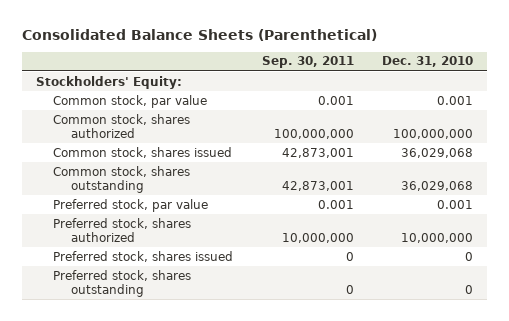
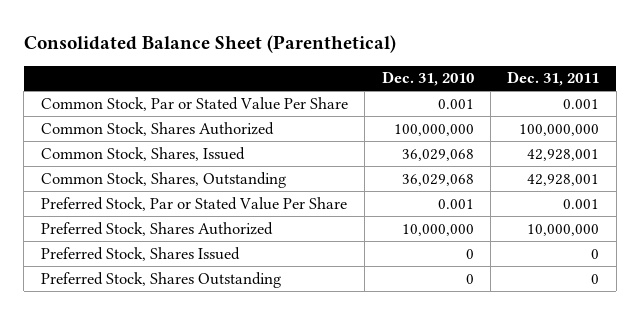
[21,28,377,41] Consolidated Balance Sheets (Parenthetical) -> [23,35,396,54] Consolidated Balance Sheet (Parenthetical)
[261,56,354,69] Sep. 30, 2011 -> none
none -> [507,71,600,87] Dec. 31, 2011
[35,75,182,89] Stockholders' Equity: -> none
[53,94,208,108] Common stock, par value -> [40,96,348,111] Common Stock, Par or Stated Value Per Share
[53,113,191,138] Common stock, shares authorized -> [40,121,274,136] Common Stock, Shares Authorized
[53,146,233,158] Common stock, shares issued -> [40,146,245,161] Common Stock, Shares, Issued
[53,165,191,193] Common stock, shares outstanding -> [40,171,286,188] Common Stock, Shares, Outstanding
[53,198,209,212] Preferred stock, par value -> [40,196,347,211] Preferred Stock, Par or Stated Value Per Share
[53,217,192,242] Preferred stock, shares authorized -> [40,221,273,236] Preferred Stock, Shares Authorized
[53,250,234,262] Preferred stock, shares issued -> [40,246,240,261] Preferred Stock, Shares Issued
[53,269,192,297] Preferred stock, shares outstanding -> [40,271,281,288] Preferred Stock, Shares Outstanding

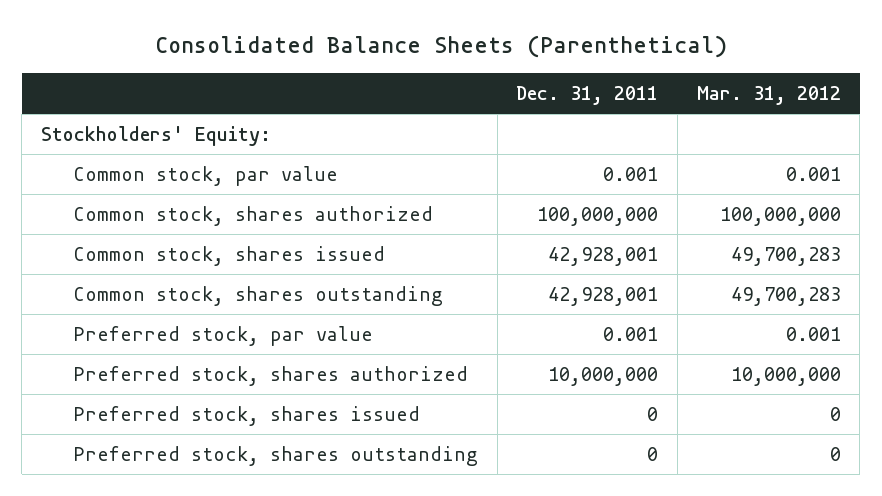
[23,35,396,54] Consolidated Balance Sheet (Parenthetical) -> [154,35,727,59] Consolidated Balance Sheets (Parenthetical)
[381,71,474,87] Dec. 31, 2010 -> none
none -> [696,86,841,106] Mar. 31, 2012
none -> [41,125,272,146] Stockholders' Equity:
[40,96,348,111] Common Stock, Par or Stated Value Per Share -> [72,165,338,186] Common stock, par value
[40,121,274,136] Common Stock, Shares Authorized -> [72,205,433,226] Common stock, shares authorized
[40,146,245,161] Common Stock, Shares, Issued -> [72,245,385,266] Common stock, shares issued
[40,171,286,188] Common Stock, Shares, Outstanding -> [72,285,443,306] Common stock, shares outstanding
[40,196,347,211] Preferred Stock, Par or Stated Value Per Share -> [72,325,373,346] Preferred stock, par value
[40,221,273,236] Preferred Stock, Shares Authorized -> [72,365,468,386] Preferred stock, shares authorized
[40,246,240,261] Preferred Stock, Shares Issued -> [72,405,420,426] Preferred stock, shares issued
[40,271,281,288] Preferred Stock, Shares Outstanding -> [72,445,478,466] Preferred stock, shares outstanding

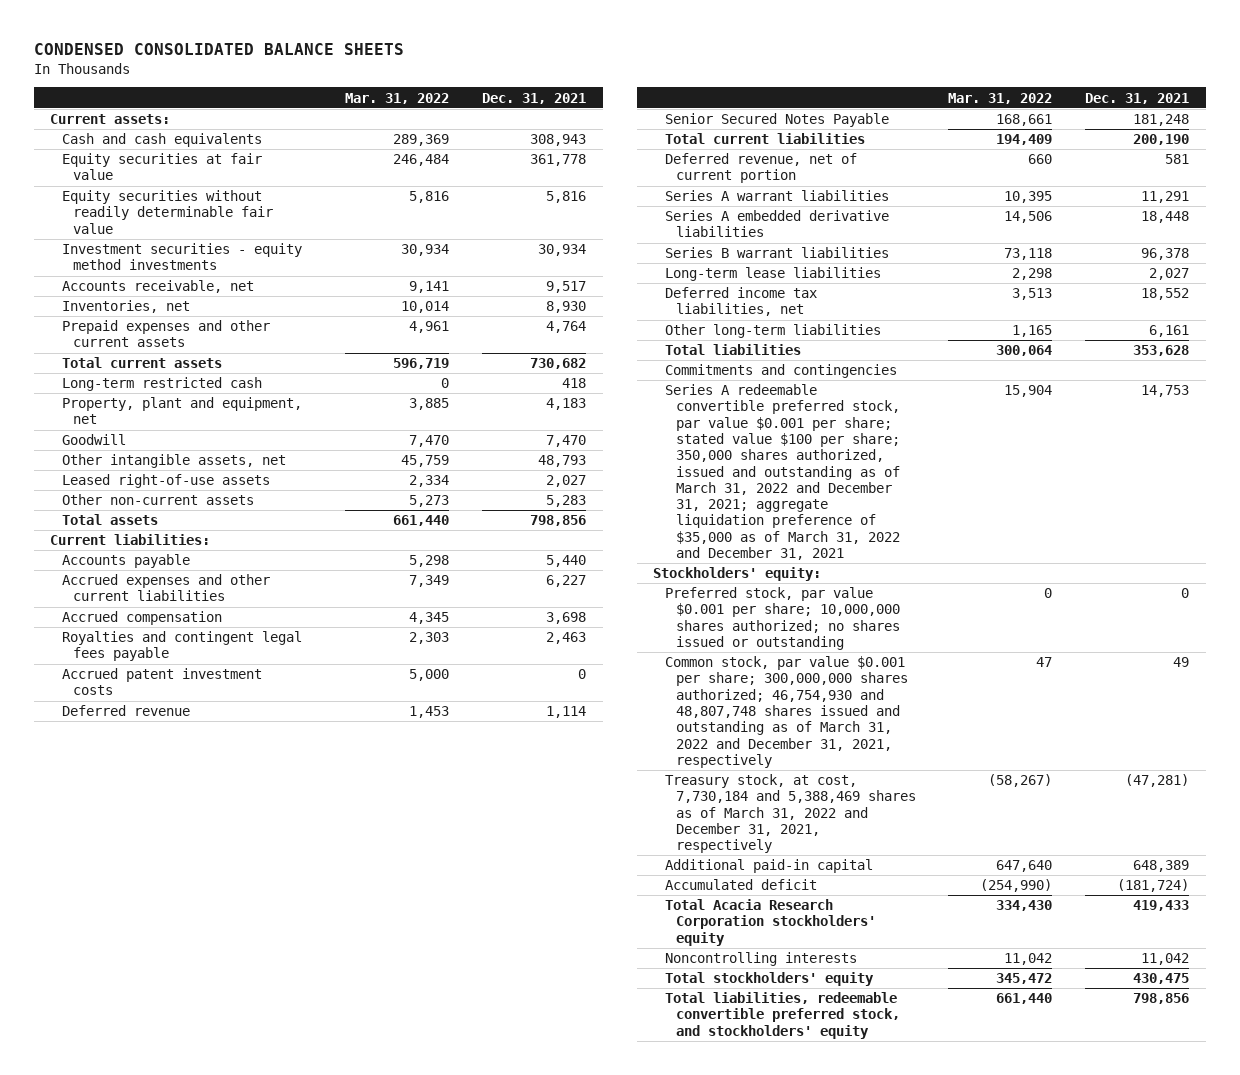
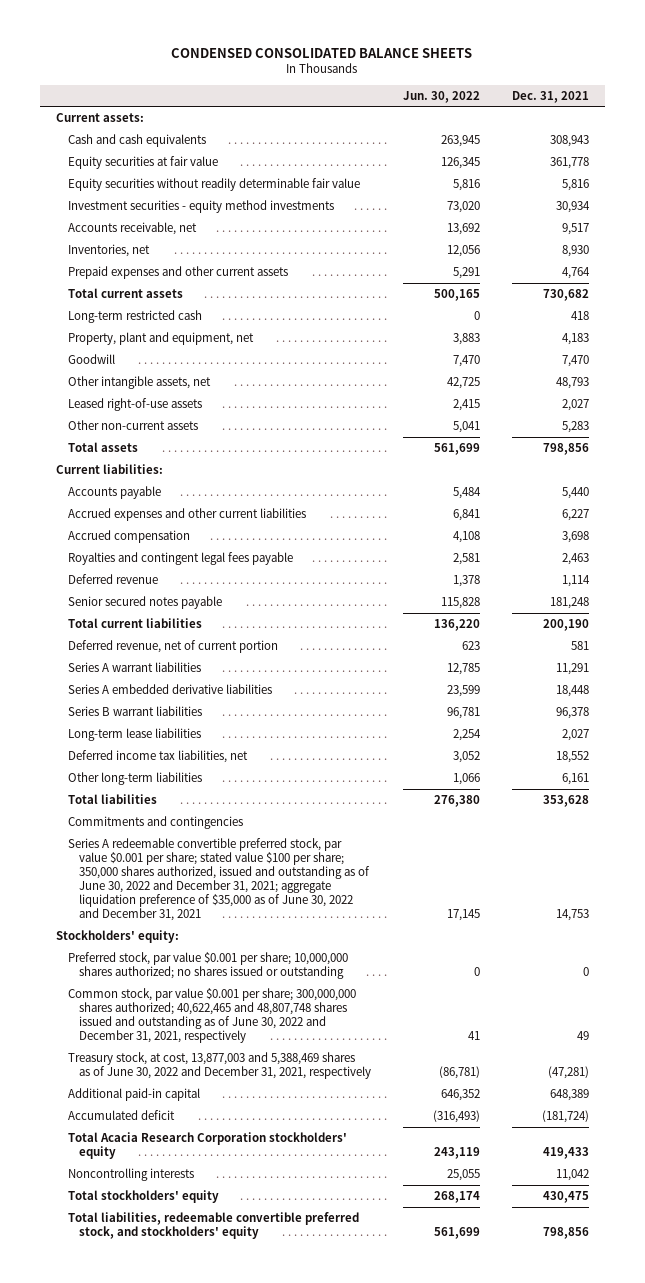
[345,92,450,104] Mar. 31, 2022 -> none
none -> [403,90,481,103] Jun. 30, 2022
[61,668,262,696] Accrued patent investment costs -> none
[664,113,889,128] Senior Secured Notes Payable -> [67,596,222,610] Senior secured notes payable
[664,384,900,560] Series A redeemable convertible preferred stock, par value $0.001 per share; stated value $100 per share; 350,000 shares authorized, issued and outstanding as of March 31, 2022 and December 31, 2021; aggregate liquidation preference of $35,000 as of March 31, 2022 and December 31, 2021 -> [67,838,371,922] Series A redeemable convertible preferred stock, par value $0.001 per share; stated value $100 per share; 350,000 shares authorized, issued and outstanding as of June 30, 2022 and December 31, 2021; aggregate liquidation preference of $35,000 as of June 30, 2022 and December 31, 2021
[664,656,908,768] Common stock, par value $0.001 per share; 300,000,000 shares authorized; 46,754,930 and 48,807,748 shares issued and outstanding as of March 31, 2022 and December 31, 2021, respectively -> [67,988,356,1044] Common stock, par value $0.001 per share; 300,000,000 shares authorized; 40,622,465 and 48,807,748 shares issued and outstanding as of June 30, 2022 and December 31, 2021, respectively
[664,774,916,854] Treasury stock, at cost, 7,730,184 and 5,388,469 shares as of March 31, 2022 and December 31, 2021, respectively -> [67,1052,372,1080] Treasury stock, at cost, 13,877,003 and 5,388,469 shares as of June 30, 2022 and December 31, 2021, respectively

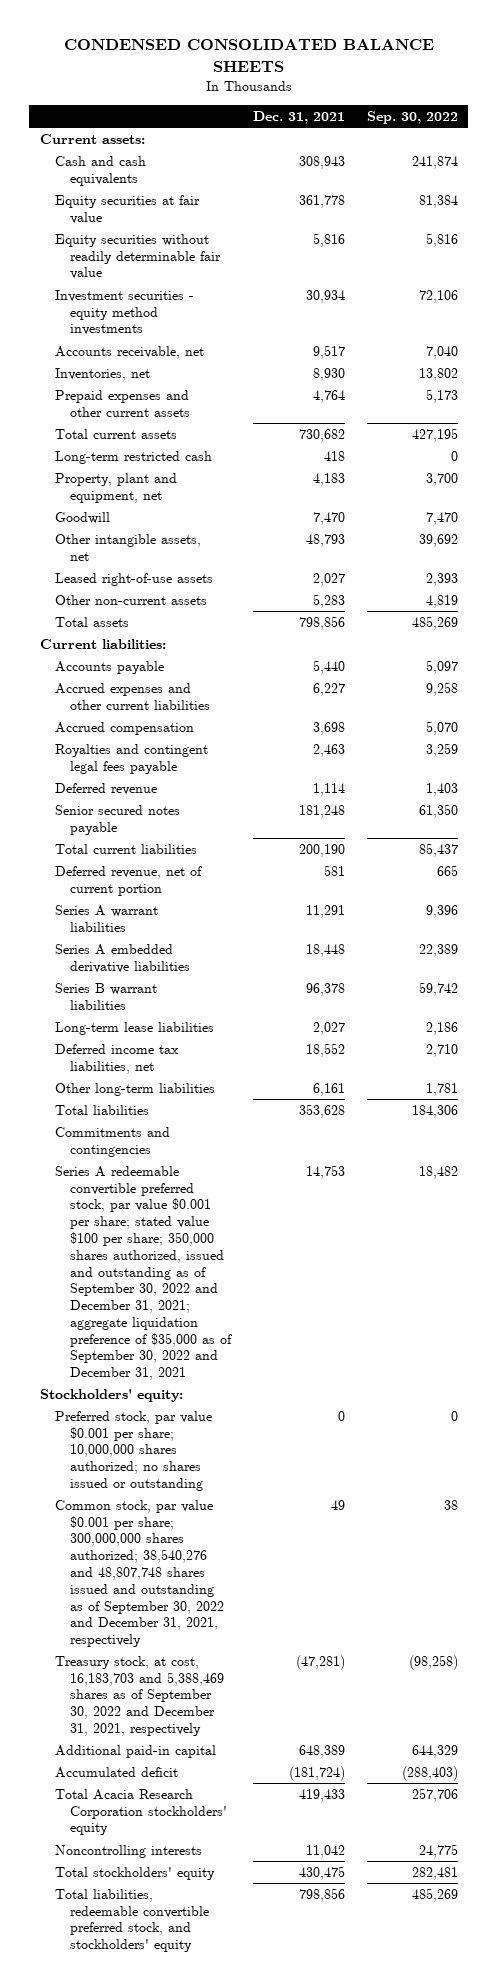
[403,90,481,103] Jun. 30, 2022 -> none
none -> [366,110,458,124] Sep. 30, 2022
[67,838,371,922] Series A redeemable convertible preferred stock, par value $0.001 per share; stated value $100 per share; 350,000 shares authorized, issued and outstanding as of June 30, 2022 and December 31, 2021; aggregate liquidation preference of $35,000 as of June 30, 2022 and December 31, 2021 -> [54,1165,233,1381] Series A redeemable convertible preferred stock, par value $0.001 per share; stated value $100 per share; 350,000 shares authorized, issued and outstanding as of September 30, 2022 and December 31, 2021; aggregate liquidation preference of $35,000 as of September 30, 2022 and December 31, 2021
[67,988,356,1044] Common stock, par value $0.001 per share; 300,000,000 shares authorized; 40,622,465 and 48,807,748 shares issued and outstanding as of June 30, 2022 and December 31, 2021, respectively -> [54,1499,225,1648] Common stock, par value $0.001 per share; 300,000,000 shares authorized; 38,540,276 and 48,807,748 shares issued and outstanding as of September 30, 2022 and December 31, 2021, respectively
[67,1052,372,1080] Treasury stock, at cost, 13,877,003 and 5,388,469 shares as of June 30, 2022 and December 31, 2021, respectively -> [54,1655,225,1736] Treasury stock, at cost, 16,183,703 and 5,388,469 shares as of September 30, 2022 and December 31, 2021, respectively

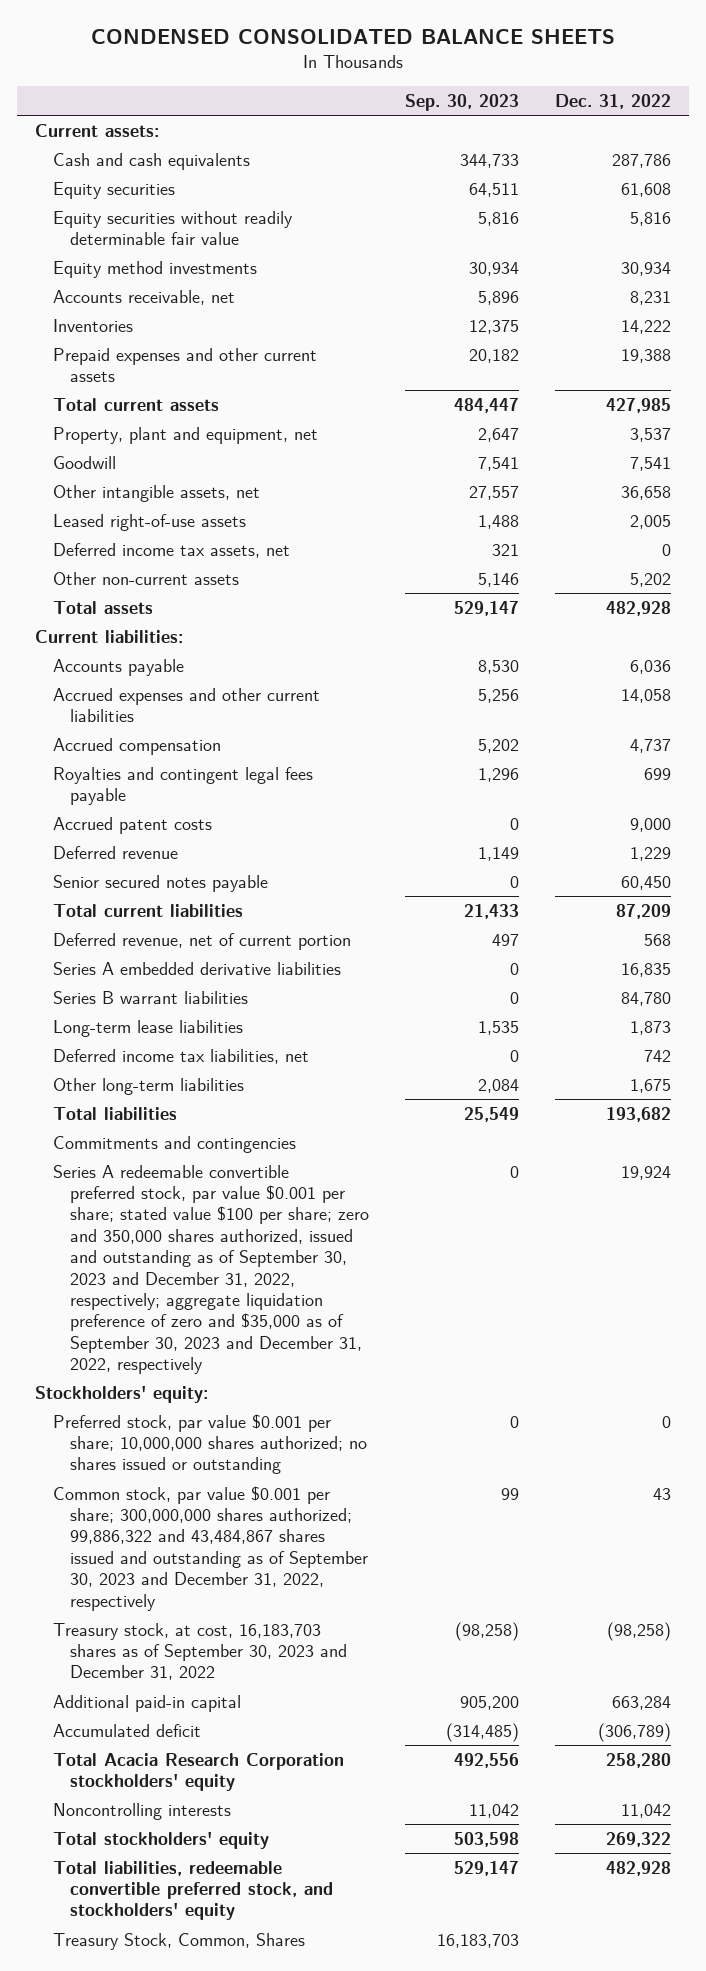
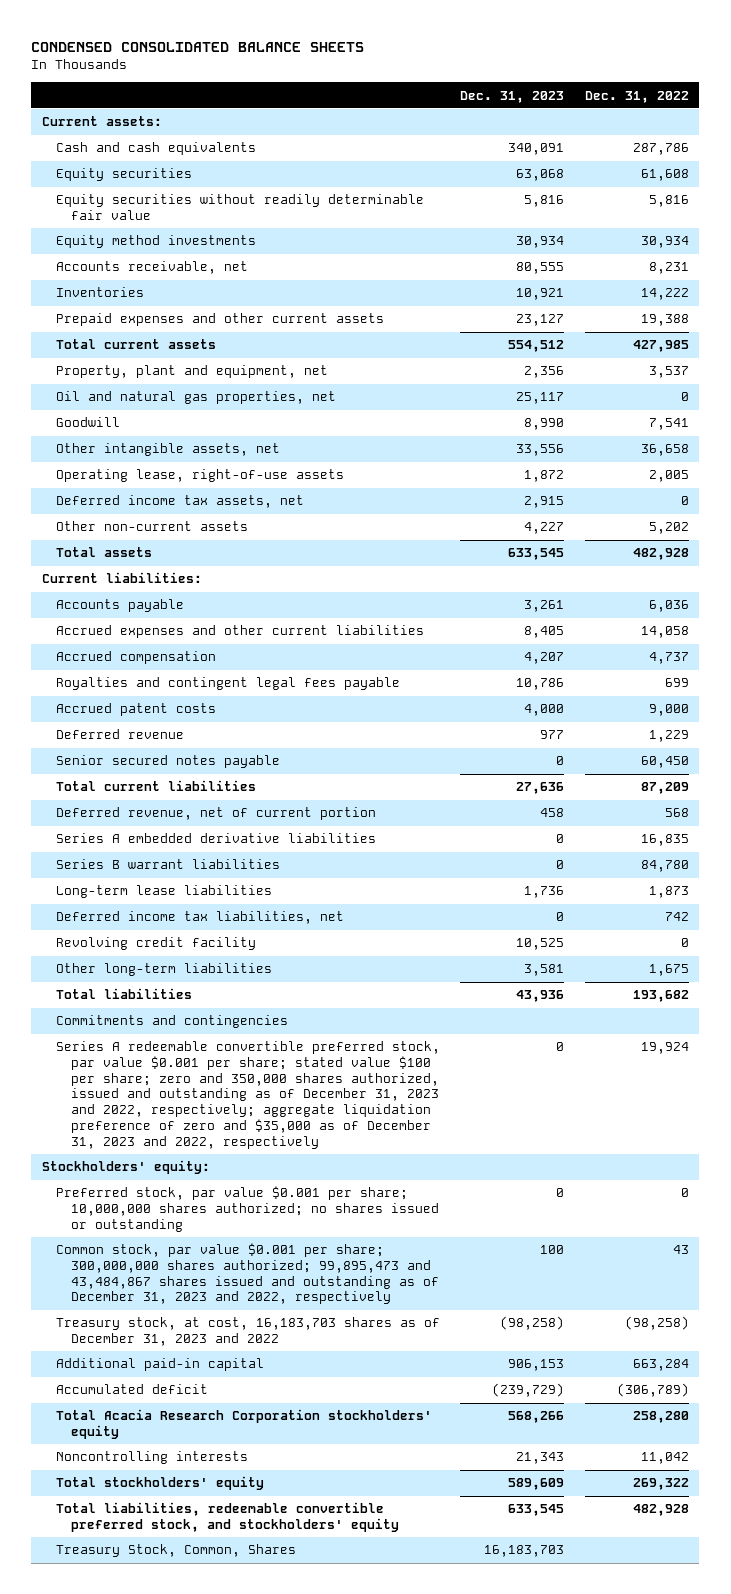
[405,93,520,111] Sep. 30, 2023 -> none
none -> [460,90,565,103] Dec. 31, 2023
none -> [56,391,337,405] Oil and natural gas properties, net
[52,513,246,531] Leased right-of-use assets -> [56,469,345,483] Operating lease, right-of-use assets
none -> [56,937,257,951] Revolving credit facility
[52,1164,370,1375] Series A redeemable convertible preferred stock, par value $0.001 per share; stated value $100 per share; zero and 350,000 shares authorized, issued and outstanding as of September 30, 2023 and December 31, 2022, respectively; aggregate liquidation preference of zero and $35,000 as of September 30, 2023 and December 31, 2022, respectively -> [56,1041,441,1149] Series A redeemable convertible preferred stock, par value $0.001 per share; stated value $100 per share; zero and 350,000 shares authorized, issued and outstanding as of December 31, 2023 and 2022, respectively; aggregate liquidation preference of zero and $35,000 as of December 31, 2023 and 2022, respectively
[52,1485,369,1611] Common stock, par value $0.001 per share; 300,000,000 shares authorized; 99,886,322 and 43,484,867 shares issued and outstanding as of September 30, 2023 and December 31, 2022, respectively -> [56,1243,439,1305] Common stock, par value $0.001 per share; 300,000,000 shares authorized; 99,895,473 and 43,484,867 shares issued and outstanding as of December 31, 2023 and 2022, respectively
[52,1622,348,1681] Treasury stock, at cost, 16,183,703 shares as of September 30, 2023 and December 31, 2022 -> [56,1317,441,1347] Treasury stock, at cost, 16,183,703 shares as of December 31, 2023 and 2022

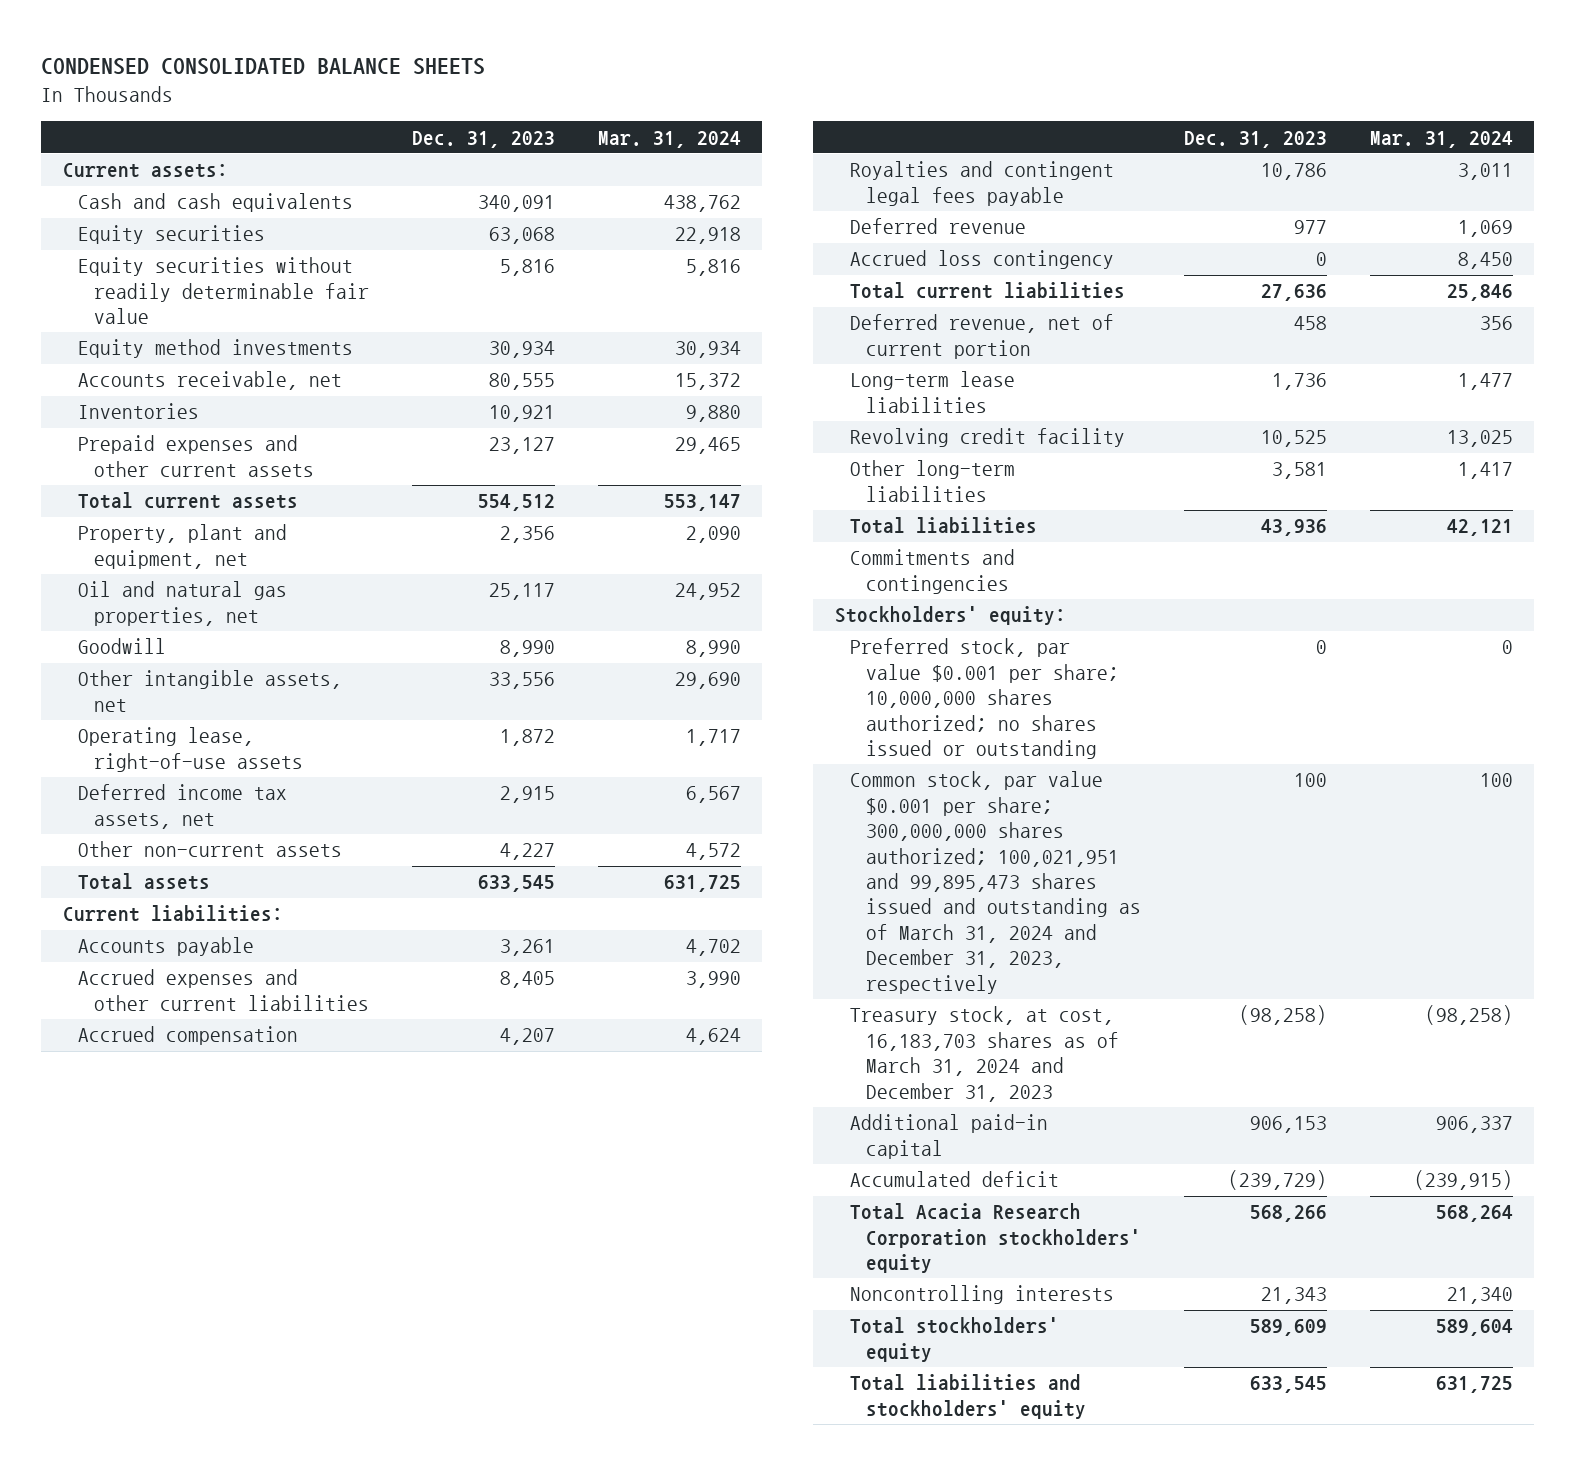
[584,90,689,103] Dec. 31, 2022 -> none
none -> [597,130,741,148] Mar. 31, 2024
[56,703,217,717] Accrued patent costs -> none
[56,755,281,769] Senior secured notes payable -> none
none -> [850,250,1115,270] Accrued loss contingency
[56,833,377,844] Series A embedded derivative liabilities -> none
[56,859,281,870] Series B warrant liabilities -> none
[56,911,345,925] Deferred income tax liabilities, net -> none
[56,1041,441,1149] Series A redeemable convertible preferred stock, par value $0.001 per share; stated value $100 per share; zero and 350,000 shares authorized, issued and outstanding as of December 31, 2023 and 2022, respectively; aggregate liquidation preference of zero and $35,000 as of December 31, 2023 and 2022, respectively -> none
[56,1243,439,1305] Common stock, par value $0.001 per share; 300,000,000 shares authorized; 99,895,473 and 43,484,867 shares issued and outstanding as of December 31, 2023 and 2022, respectively -> [850,771,1141,994] Common stock, par value $0.001 per share; 300,000,000 shares authorized; 100,021,951 and 99,895,473 shares issued and outstanding as of March 31, 2024 and December 31, 2023, respectively
[56,1317,441,1347] Treasury stock, at cost, 16,183,703 shares as of December 31, 2023 and 2022 -> [850,1006,1119,1102] Treasury stock, at cost, 16,183,703 shares as of March 31, 2024 and December 31, 2023
[56,1544,297,1558] Treasury Stock, Common, Shares -> none
[56,1502,399,1533] Total liabilities, redeemable convertible preferred stock, and stockholders' equity -> [850,1374,1086,1419] Total liabilities and stockholders' equity

